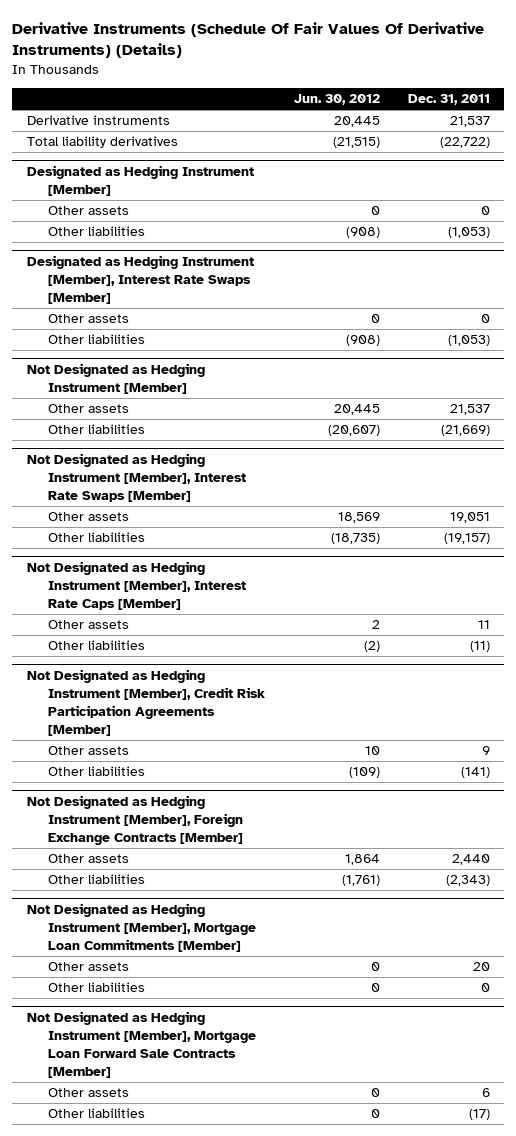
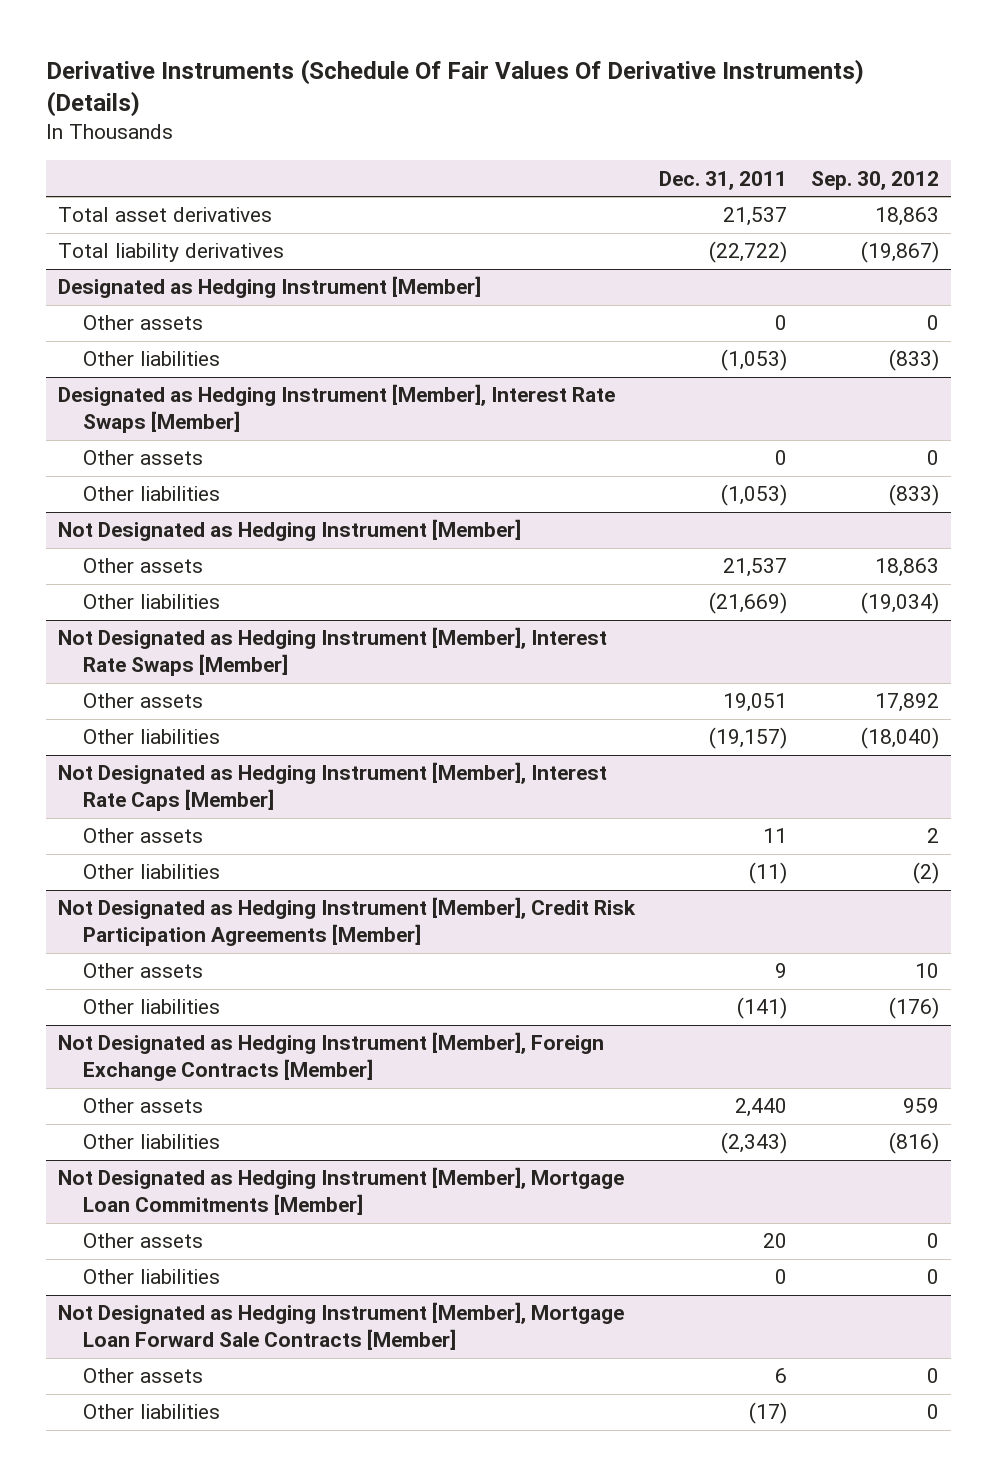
[293,94,380,106] Jun. 30, 2012 -> none
none -> [811,170,940,190] Sep. 30, 2012
[26,115,170,126] Derivative instruments -> [58,207,273,223] Total asset derivatives

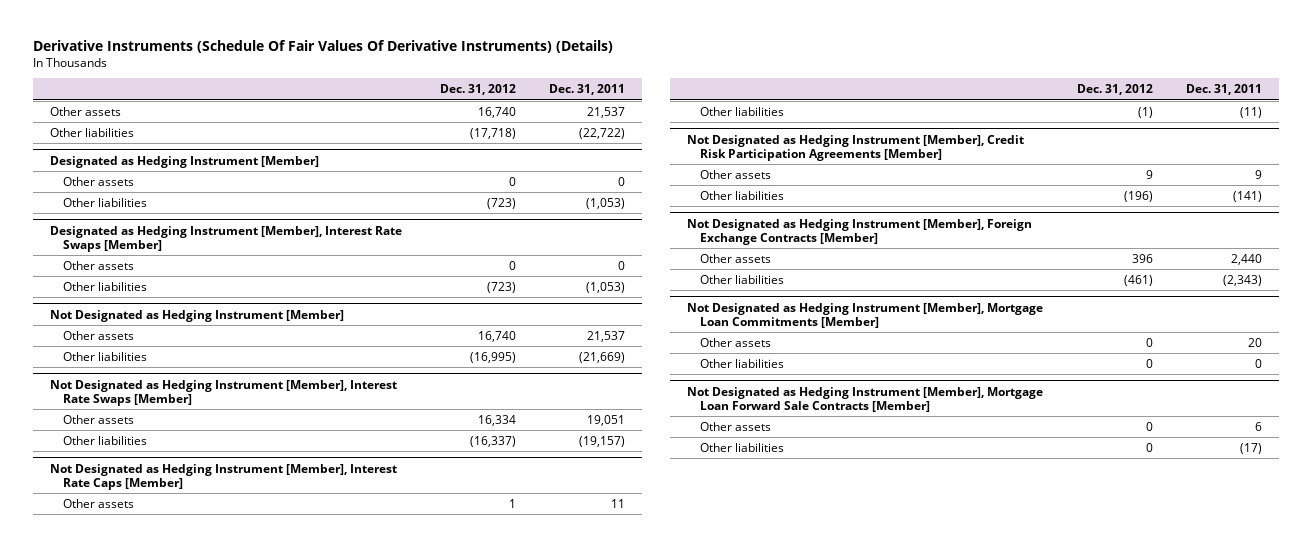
[811,170,940,190] Sep. 30, 2012 -> none
none -> [439,84,516,96] Dec. 31, 2012
[58,207,273,223] Total asset derivatives -> [50,106,122,116] Other assets
[58,243,285,263] Total liability derivatives -> [50,127,135,137] Other liabilities

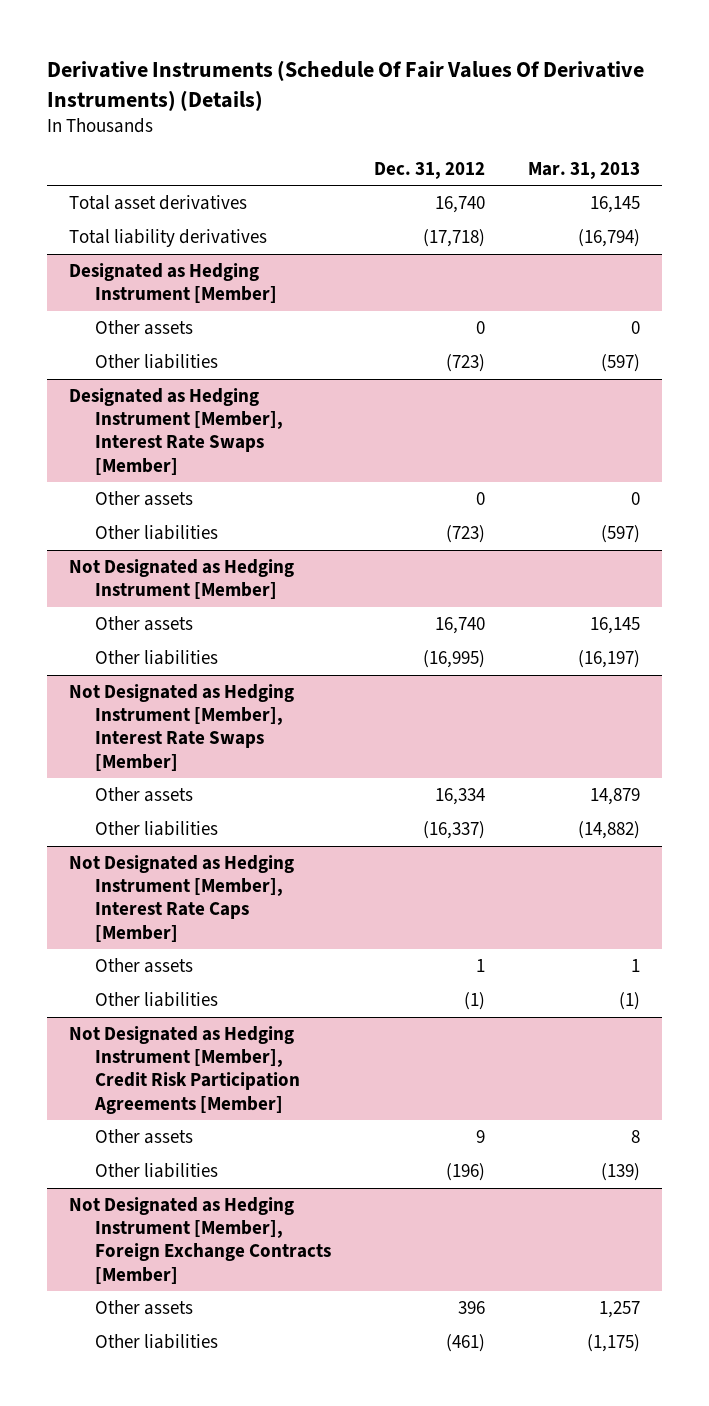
[548,84,625,96] Dec. 31, 2011 -> none
none -> [528,161,641,179] Mar. 31, 2013
[50,106,122,116] Other assets -> [68,195,247,211] Total asset derivatives
[50,127,135,137] Other liabilities -> [68,229,267,248] Total liability derivatives
[687,302,1044,328] Not Designated as Hedging Instrument [Member], Mortgage Loan Commitments [Member] -> none
[699,337,771,347] Other assets -> none
[699,358,784,368] Other liabilities -> none
[687,386,1044,412] Not Designated as Hedging Instrument [Member], Mortgage Loan Forward Sale Contracts [Member] -> none
[699,421,771,431] Other assets -> none
[699,442,784,452] Other liabilities -> none

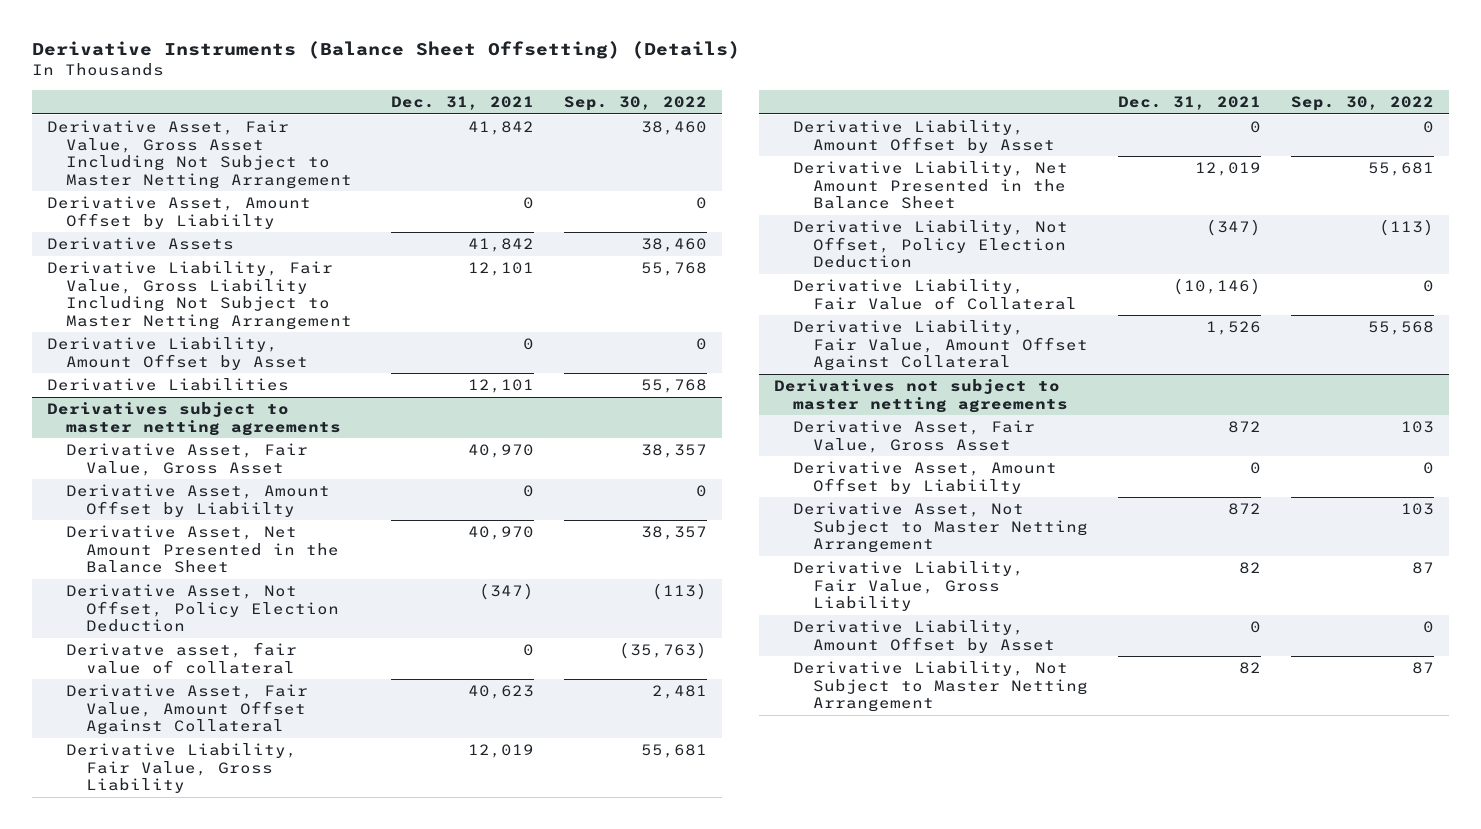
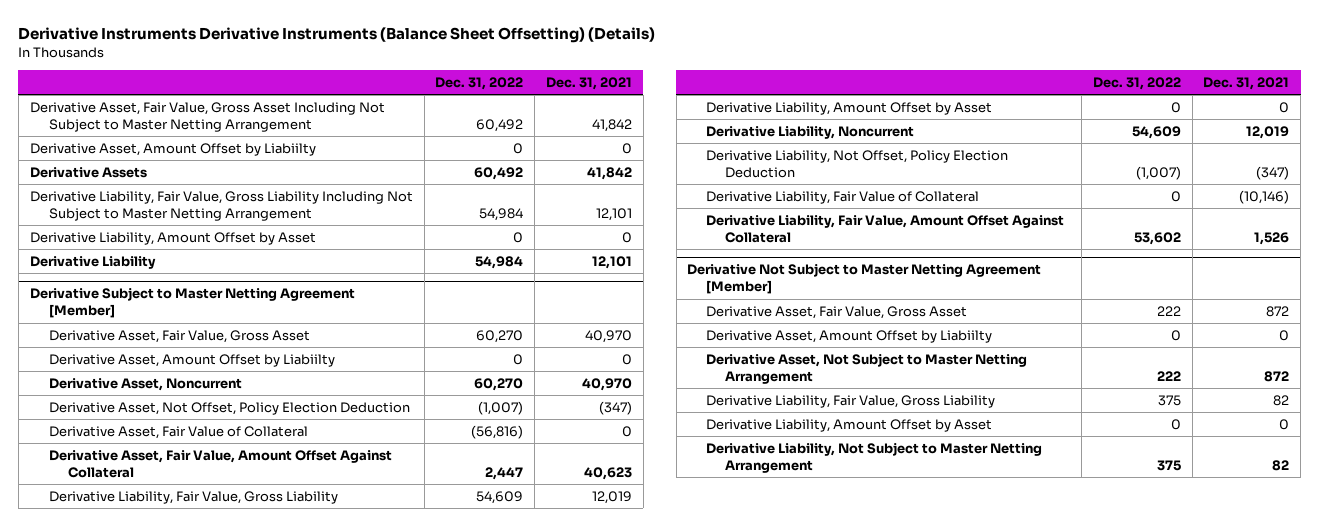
[31,41,740,60] Derivative Instruments (Balance Sheet Offsetting) (Details) -> [18,26,656,43] Derivative Instruments Derivative Instruments (Balance Sheet Offsetting) (Details)
[563,96,707,112] Sep. 30, 2022 -> none
none -> [435,76,524,90] Dec. 31, 2022
[46,378,289,392] Derivative Liabilities -> [29,256,156,270] Derivative Liability
[46,402,342,436] Derivatives subject to master netting agreements -> [29,287,355,319] Derivative Subject to Master Netting Agreement [Member]
[66,525,339,574] Derivative Asset, Net Amount Presented in the Balance Sheet -> [48,378,242,392] Derivative Asset, Noncurrent
[66,642,298,674] Derivatve asset, fair value of collateral -> [48,426,308,440] Derivative Asset, Fair Value of Collateral
[793,161,1069,210] Derivative Liability, Net Amount Presented in the Balance Sheet -> [706,126,915,140] Derivative Liability, Noncurrent
[774,379,1069,413] Derivatives not subject to master netting agreements -> [687,263,1042,295] Derivative Not Subject to Master Netting Agreement [Member]

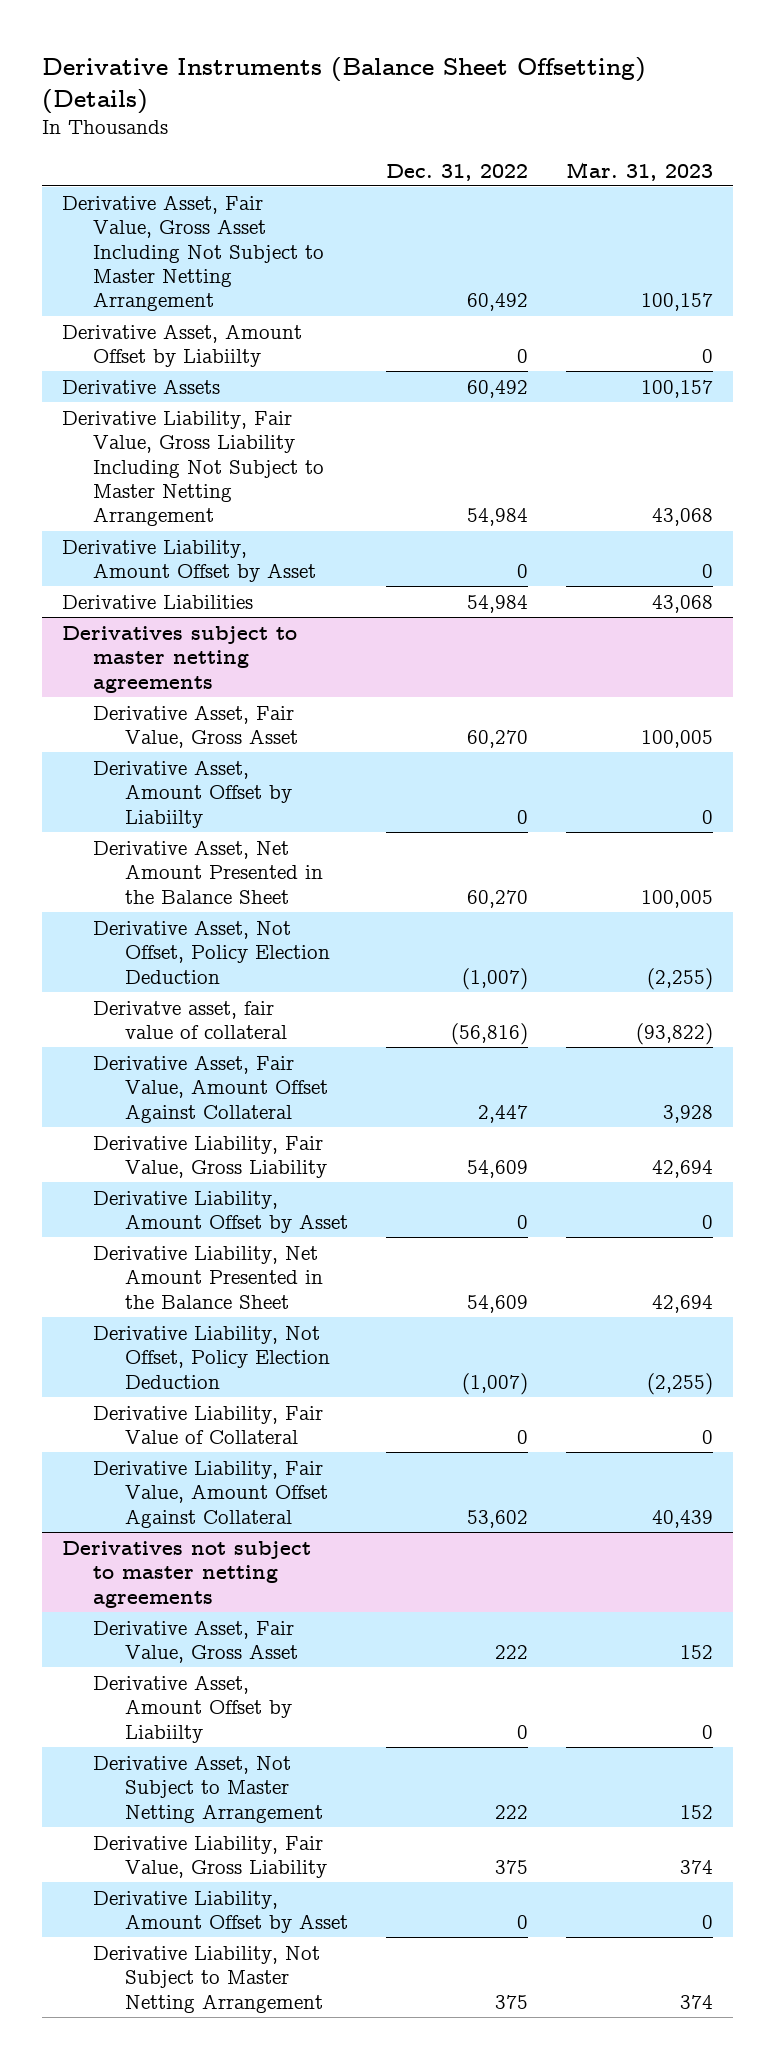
[18,26,656,43] Derivative Instruments Derivative Instruments (Balance Sheet Offsetting) (Details) -> [42,56,647,114] Derivative Instruments (Balance Sheet Offsetting) (Details)
[545,76,632,90] Dec. 31, 2021 -> none
none -> [566,161,714,181] Mar. 31, 2023
[29,256,156,270] Derivative Liability -> [61,594,253,609] Derivative Liabilities
[29,287,355,319] Derivative Subject to Master Netting Agreement [Member] -> [61,625,297,693] Derivatives subject to master netting agreements
[48,378,242,392] Derivative Asset, Noncurrent -> [93,839,323,904] Derivative Asset, Net Amount Presented in the Balance Sheet
[48,426,308,440] Derivative Asset, Fair Value of Collateral -> [93,1000,287,1040] Derivatve asset, fair value of collateral
[706,126,915,140] Derivative Liability, Noncurrent -> [93,1245,323,1309] Derivative Liability, Net Amount Presented in the Balance Sheet
[687,263,1042,295] Derivative Not Subject to Master Netting Agreement [Member] -> [61,1540,311,1608] Derivatives not subject to master netting agreements

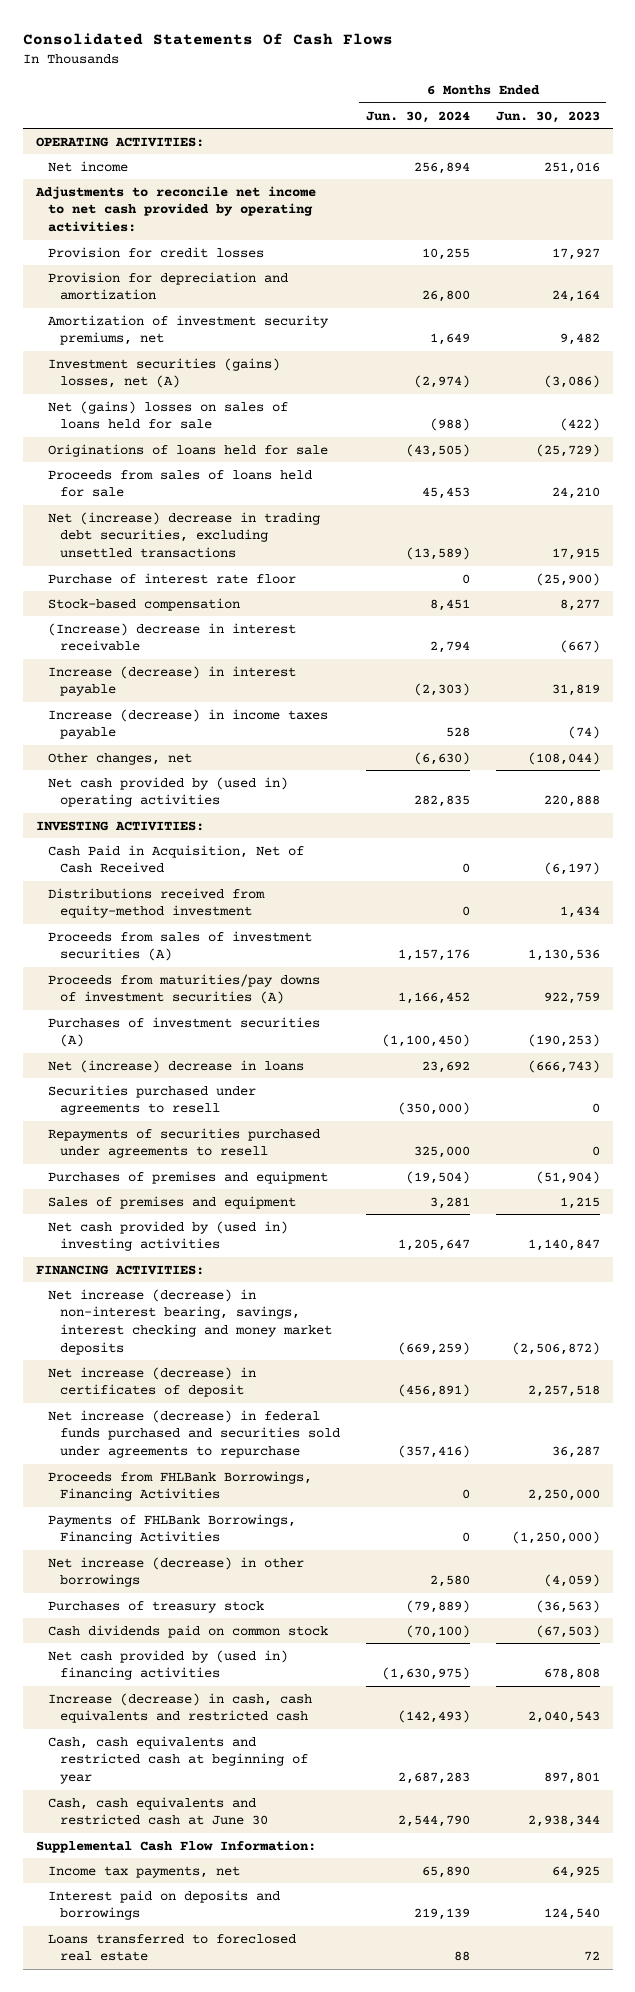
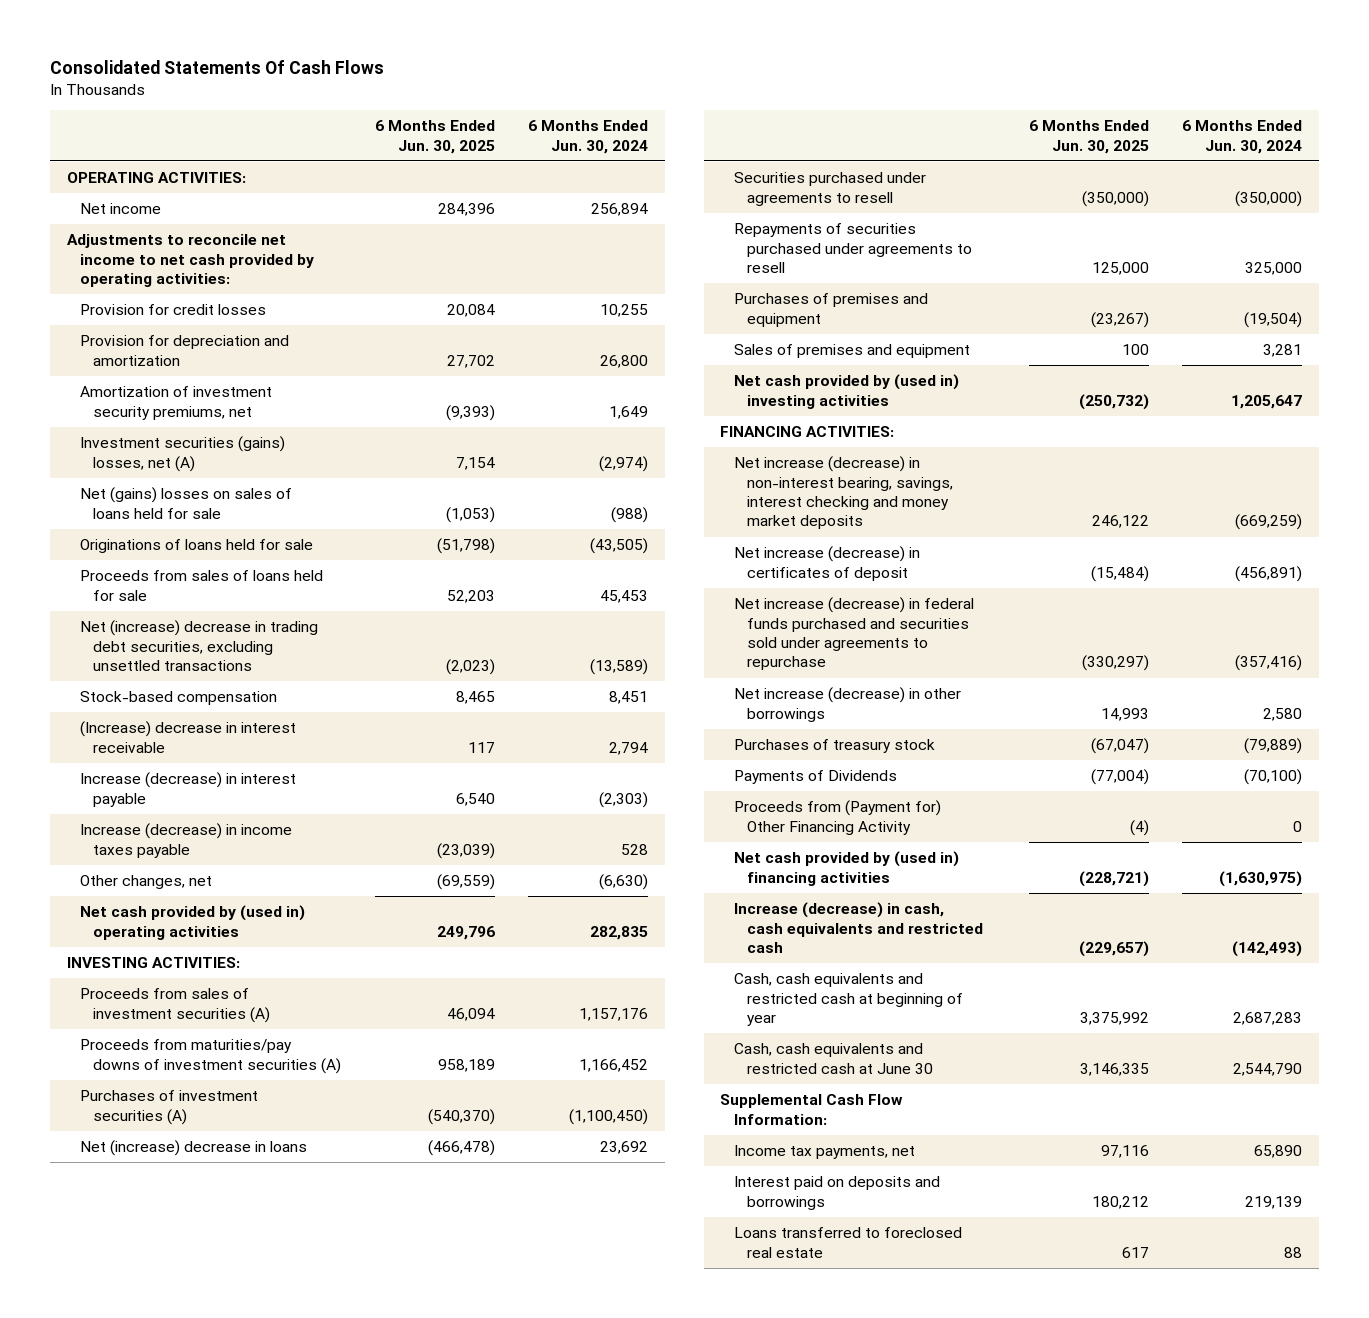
[495,110,600,123] Jun. 30, 2023 -> none
none -> [374,120,495,154] 6 Months Ended Jun. 30, 2025
[47,572,296,584] Purchase of interest rate floor -> none
[47,844,304,874] Cash Paid in Acquisition, Net of Cash Received -> none
[47,887,265,919] Distributions received from equity-method investment -> none
[47,1470,312,1502] Proceeds from FHLBank Borrowings, Financing Activities -> none
[47,1513,296,1545] Payments of FHLBank Borrowings, Financing Activities -> none
[47,1624,328,1638] Cash dividends paid on common stock -> none
none -> [733,770,897,785] Payments of Dividends
none -> [733,800,941,835] Proceeds from (Payment for) Other Financing Activity

